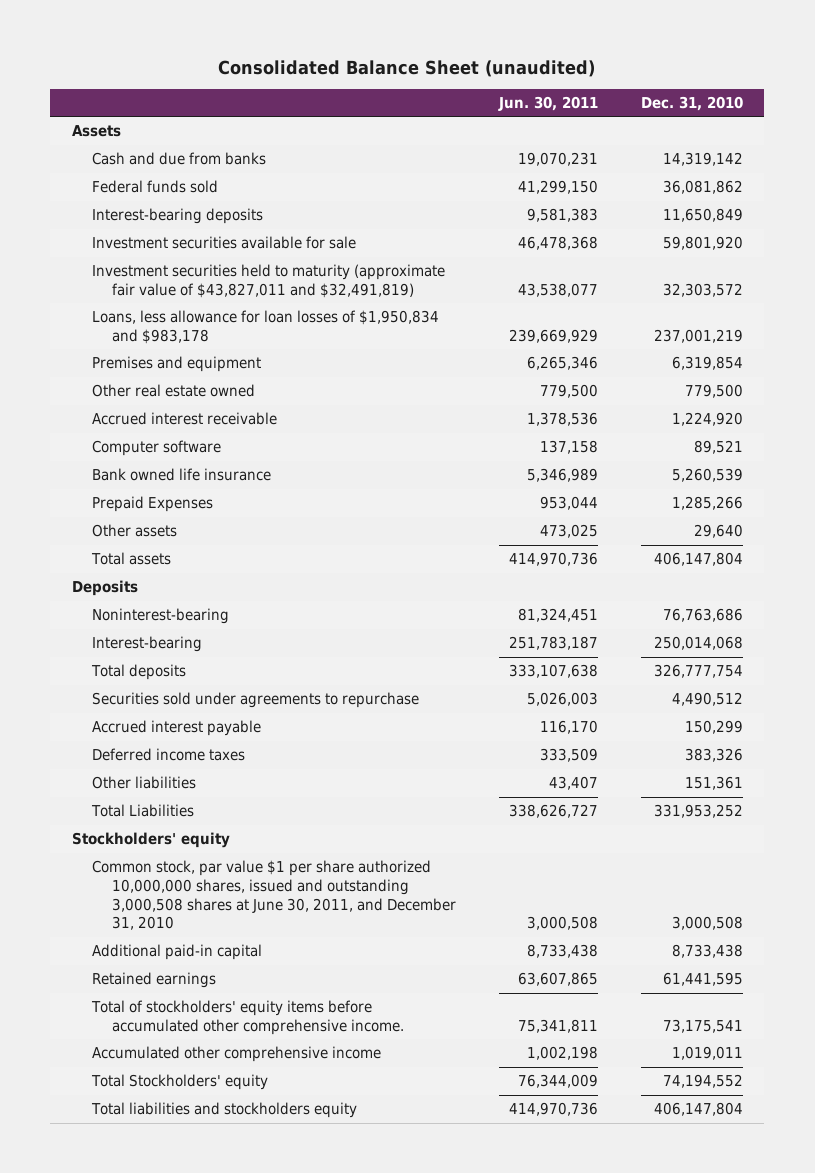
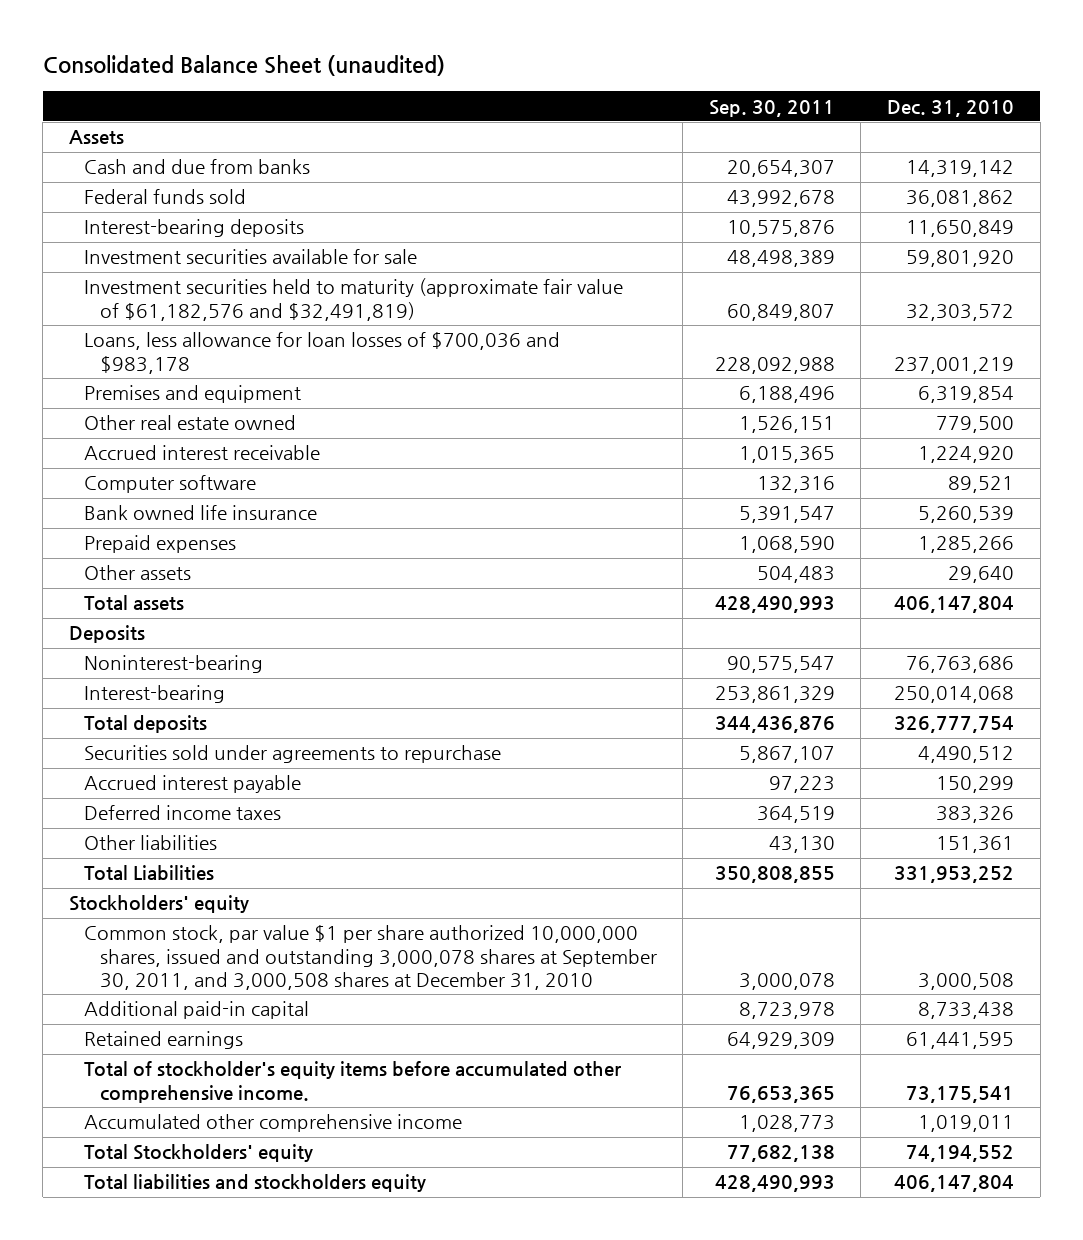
[497,95,598,111] Jun. 30, 2011 -> none
none -> [708,99,835,117] Sep. 30, 2011
[91,264,445,299] Investment securities held to maturity (approximate fair value of $43,827,011 and $32,491,819) -> [84,278,624,321] Investment securities held to maturity (approximate fair value of $61,182,576 and $32,491,819)
[91,310,439,345] Loans, less allowance for loan losses of $1,950,834 and $983,178 -> [84,332,561,374] Loans, less allowance for loan losses of $700,036 and $983,178
[91,496,213,513] Prepaid Expenses -> [84,535,237,554] Prepaid expenses
[91,860,456,931] Common stock, par value $1 per share authorized 10,000,000 shares, issued and outstanding 3,000,508 shares at June 30, 2011, and December 31, 2010 -> [84,925,657,991] Common stock, par value $1 per share authorized 10,000,000 shares, issued and outstanding 3,000,078 shares at September 30, 2011, and 3,000,508 shares at December 31, 2010
[90,1000,404,1036] Total of stockholders' equity items before accumulated other comprehensive income. -> [84,1061,622,1103] Total of stockholder's equity items before accumulated other comprehensive income.

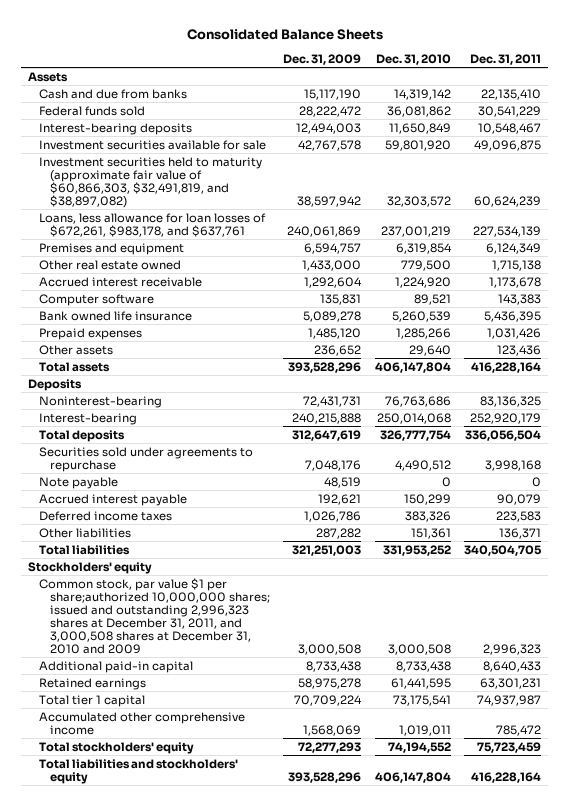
[42,55,445,77] Consolidated Balance Sheet (unaudited) -> [186,29,383,41] Consolidated Balance Sheets
[708,99,835,117] Sep. 30, 2011 -> none
none -> [283,54,362,66] Dec. 31, 2009
none -> [470,54,542,66] Dec. 31, 2011
[84,278,624,321] Investment securities held to maturity (approximate fair value of $61,182,576 and $32,491,819) -> [38,156,262,208] Investment securities held to maturity (approximate fair value of $60,866,303, $32,491,819, and $38,897,082)
[84,332,561,374] Loans, less allowance for loan losses of $700,036 and $983,178 -> [38,212,266,237] Loans, less allowance for loan losses of $672,261, $983,178, and $637,761
none -> [38,476,118,489] Note payable
[84,865,215,881] Total Liabilities -> [38,544,130,555] Total liabilities
[84,925,657,991] Common stock, par value $1 per share authorized 10,000,000 shares, issued and outstanding 3,000,078 shares at September 30, 2011, and 3,000,508 shares at December 31, 2010 -> [38,577,270,654] Common stock, par value $1 per share;authorized 10,000,000 shares; issued and outstanding 2,996,323 shares at December 31, 2011, and 3,000,508 shares at December 31, 2010 and 2009
[84,1061,622,1103] Total of stockholder's equity items before accumulated other comprehensive income. -> [38,694,145,707] Total tier 1 capital
[84,1144,314,1163] Total Stockholders' equity -> [38,741,194,754] Total stockholders' equity
[84,1174,427,1193] Total liabilities and stockholders equity -> [38,758,238,784] Total liabilities and stockholders' equity

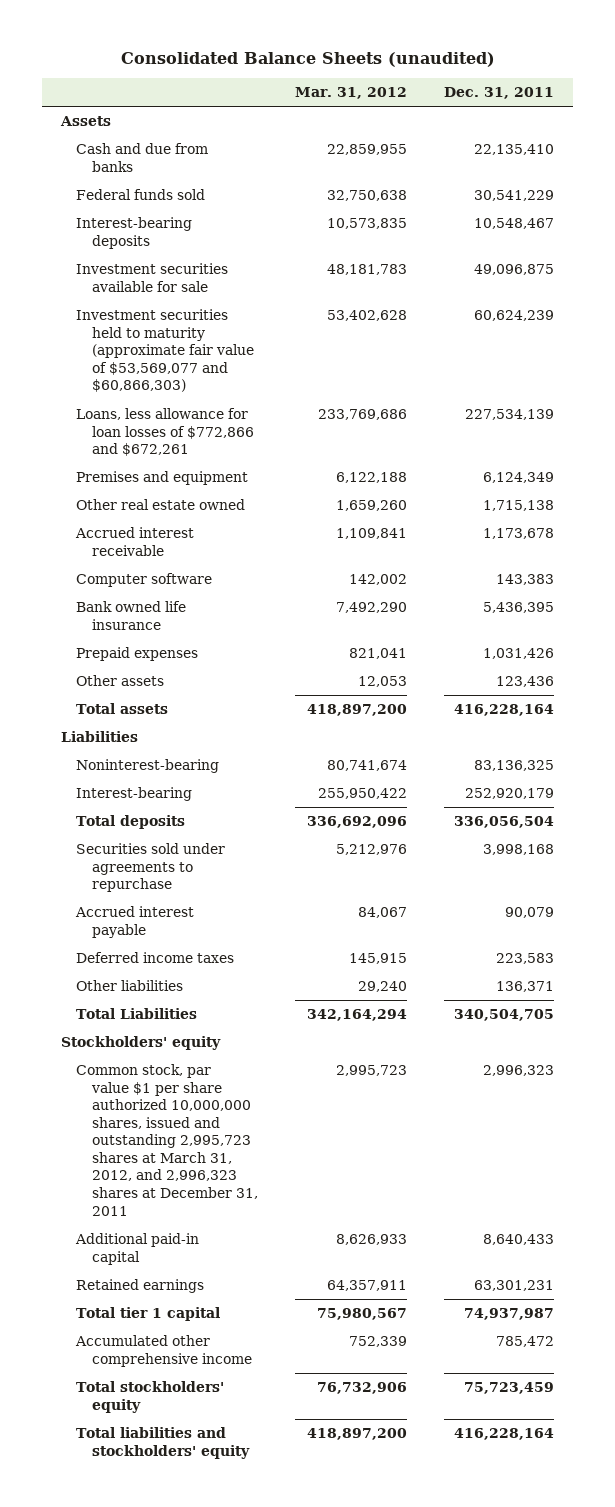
[186,29,383,41] Consolidated Balance Sheets -> [120,51,495,67] Consolidated Balance Sheets (unaudited)
[283,54,362,66] Dec. 31, 2009 -> none
[375,54,451,66] Dec. 31, 2010 -> none
none -> [295,86,408,99] Mar. 31, 2012
[38,156,262,208] Investment securities held to maturity (approximate fair value of $60,866,303, $32,491,819, and $38,897,082) -> [76,309,254,393] Investment securities held to maturity (approximate fair value of $53,569,077 and $60,866,303)
[38,212,266,237] Loans, less allowance for loan losses of $672,261, $983,178, and $637,761 -> [76,408,254,457] Loans, less allowance for loan losses of $772,866 and $672,261
[28,378,83,391] Deposits -> none
none -> [61,731,139,743] Liabilities
[38,476,118,489] Note payable -> none
[38,544,130,555] Total liabilities -> [76,1008,198,1020] Total Liabilities
[38,577,270,654] Common stock, par value $1 per share;authorized 10,000,000 shares; issued and outstanding 2,996,323 shares at December 31, 2011, and 3,000,508 shares at December 31, 2010 and 2009 -> [76,1064,258,1216] Common stock, par value $1 per share authorized 10,000,000 shares, issued and outstanding 2,995,723 shares at March 31, 2012, and 2,996,323 shares at December 31, 2011

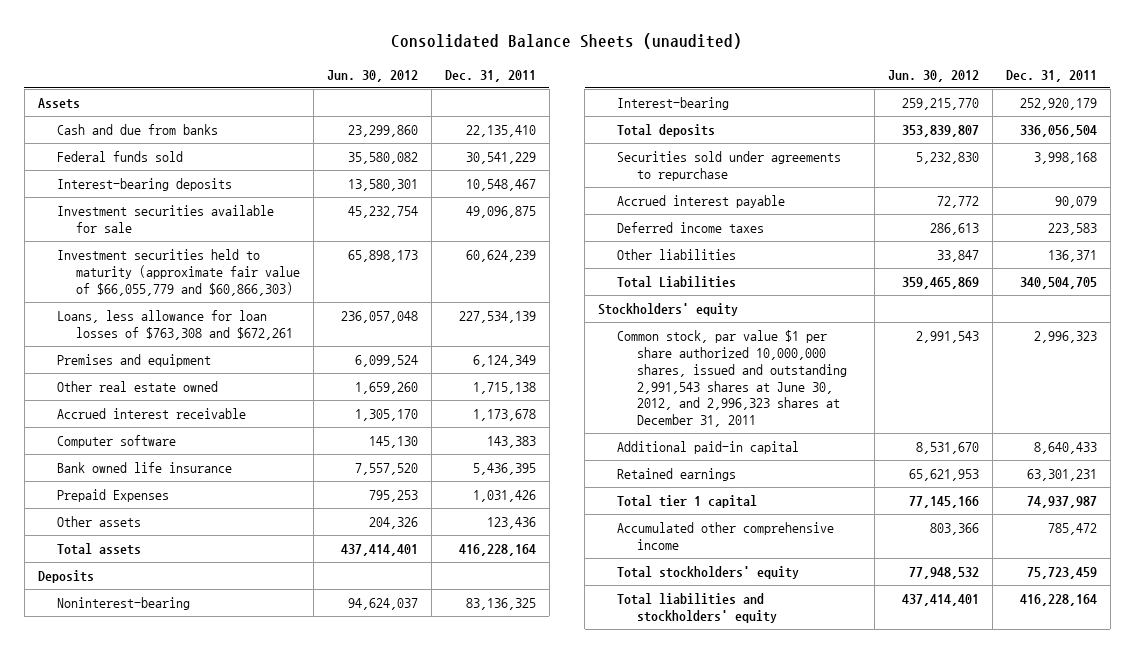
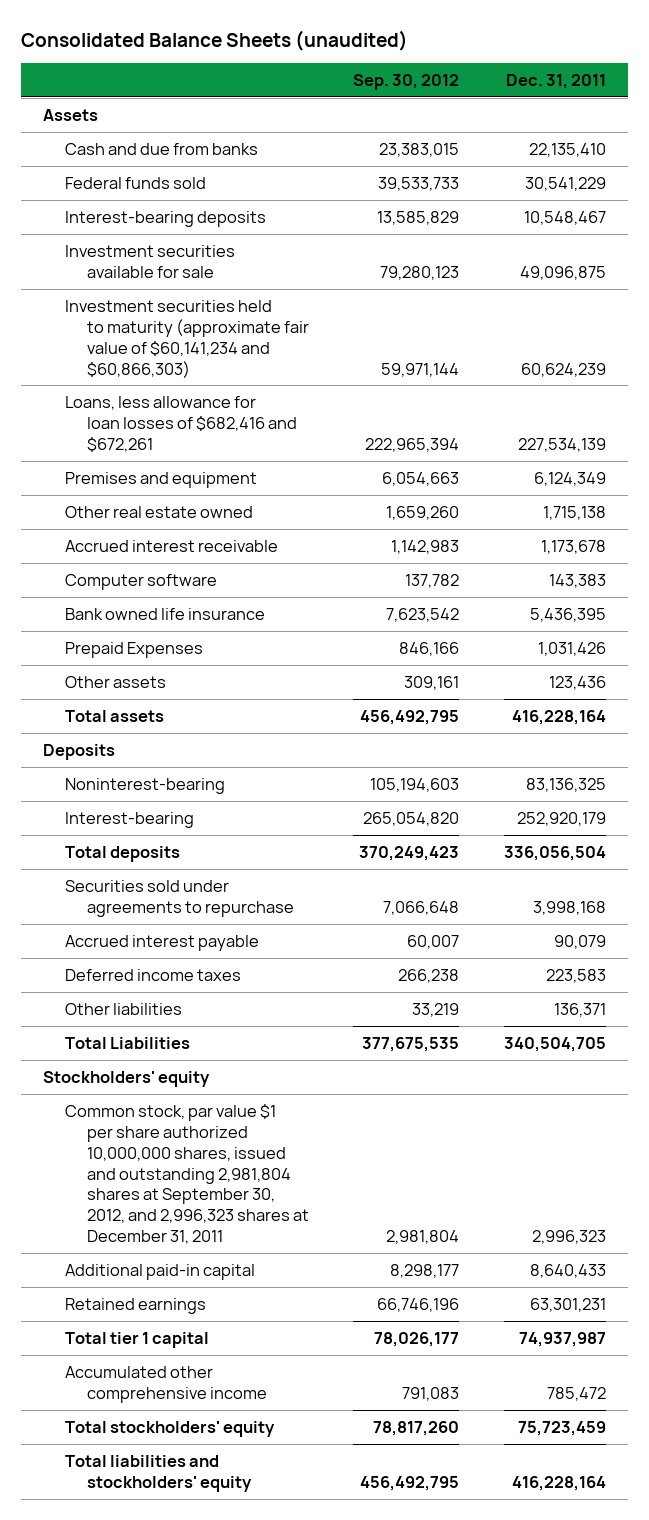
[326,69,418,82] Jun. 30, 2012 -> none
none -> [353,74,460,91] Sep. 30, 2012
[56,249,300,296] Investment securities held to maturity (approximate fair value of $66,055,779 and $60,866,303) -> [64,299,309,378] Investment securities held to maturity (approximate fair value of $60,141,234 and $60,866,303)
[56,310,293,340] Loans, less allowance for loan losses of $763,308 and $672,261 -> [64,395,297,452] Loans, less allowance for loan losses of $682,416 and $672,261
[617,330,847,428] Common stock, par value $1 per share authorized 10,000,000 shares, issued and outstanding 2,991,543 shares at June 30, 2012, and 2,996,323 shares at December 31, 2011 -> [64,1103,309,1245] Common stock, par value $1 per share authorized 10,000,000 shares, issued and outstanding 2,981,804 shares at September 30, 2012, and 2,996,323 shares at December 31, 2011

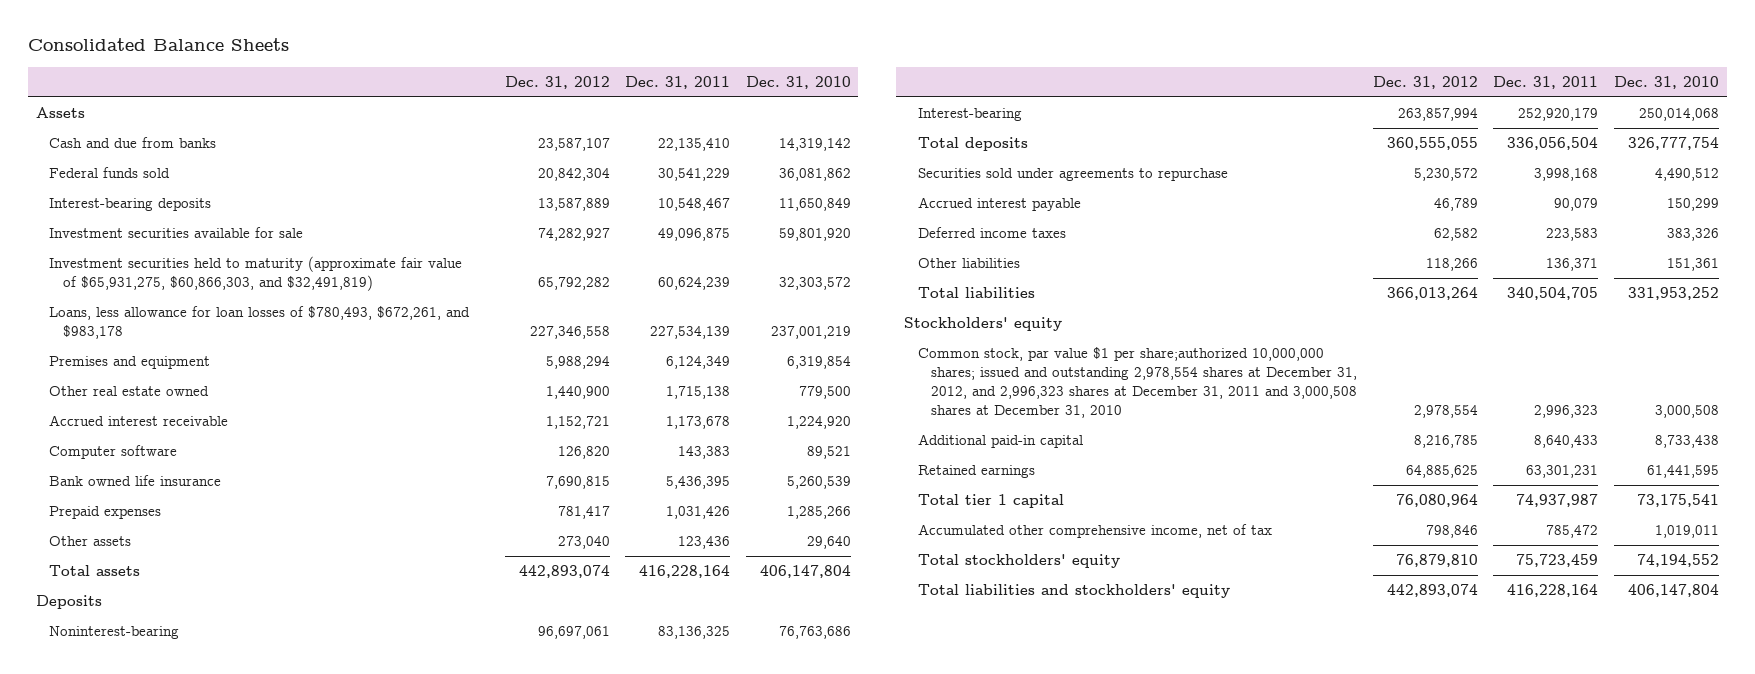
[20,29,408,51] Consolidated Balance Sheets (unaudited) -> [27,38,289,52] Consolidated Balance Sheets
[353,74,460,91] Sep. 30, 2012 -> none
none -> [504,75,610,89] Dec. 31, 2012
none -> [745,75,851,89] Dec. 31, 2010
[64,299,309,378] Investment securities held to maturity (approximate fair value of $60,141,234 and $60,866,303) -> [49,256,463,292] Investment securities held to maturity (approximate fair value of $65,931,275, $60,866,303, and $32,491,819)
[64,395,297,452] Loans, less allowance for loan losses of $682,416 and $672,261 -> [49,306,471,340] Loans, less allowance for loan losses of $780,493, $672,261, and $983,178
[64,641,203,658] Prepaid Expenses -> [49,506,162,520] Prepaid expenses
[64,1036,190,1049] Total Liabilities -> [917,287,1035,299] Total liabilities
[64,1103,309,1245] Common stock, par value $1 per share authorized 10,000,000 shares, issued and outstanding 2,981,804 shares at September 30, 2012, and 2,996,323 shares at December 31, 2011 -> [917,347,1358,419] Common stock, par value $1 per share;authorized 10,000,000 shares; issued and outstanding 2,978,554 shares at December 31, 2012, and 2,996,323 shares at December 31, 2011 and 3,000,508 shares at December 31, 2010
[64,1365,267,1403] Accumulated other comprehensive income -> [917,524,1272,539] Accumulated other comprehensive income, net of tax

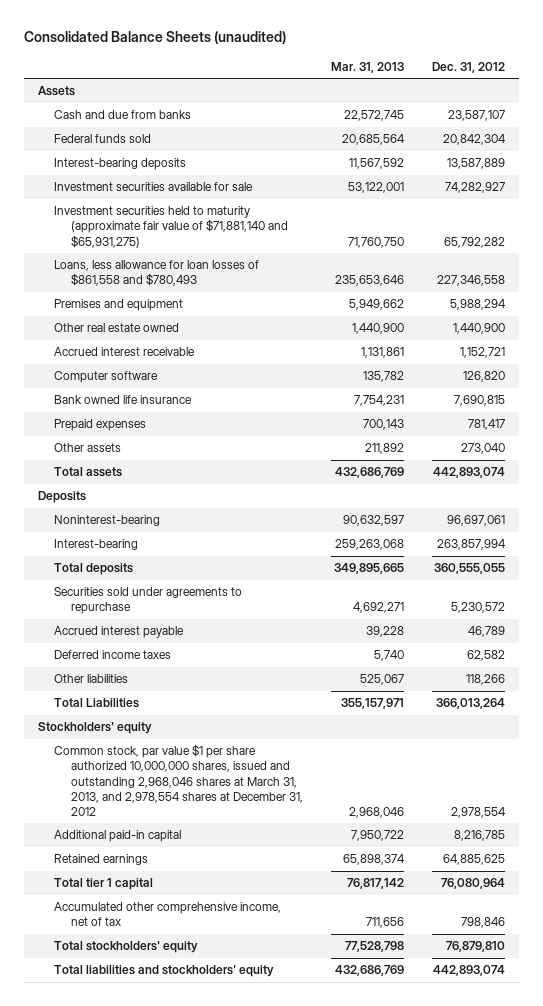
[27,38,289,52] Consolidated Balance Sheets -> [23,31,286,45] Consolidated Balance Sheets (unaudited)
[625,75,731,89] Dec. 31, 2011 -> none
[745,75,851,89] Dec. 31, 2010 -> none
none -> [330,61,404,73] Mar. 31, 2013
[49,256,463,292] Investment securities held to maturity (approximate fair value of $65,931,275, $60,866,303, and $32,491,819) -> [54,206,288,248] Investment securities held to maturity (approximate fair value of $71,881,140 and $65,931,275)
[49,306,471,340] Loans, less allowance for loan losses of $780,493, $672,261, and $983,178 -> [54,260,260,287] Loans, less allowance for loan losses of $861,558 and $780,493
[917,287,1035,299] Total liabilities -> [54,698,140,709] Total Liabilities
[917,347,1358,419] Common stock, par value $1 per share;authorized 10,000,000 shares; issued and outstanding 2,978,554 shares at December 31, 2012, and 2,996,323 shares at December 31, 2011 and 3,000,508 shares at December 31, 2010 -> [54,744,303,817] Common stock, par value $1 per share authorized 10,000,000 shares, issued and outstanding 2,968,046 shares at March 31, 2013, and 2,978,554 shares at December 31, 2012

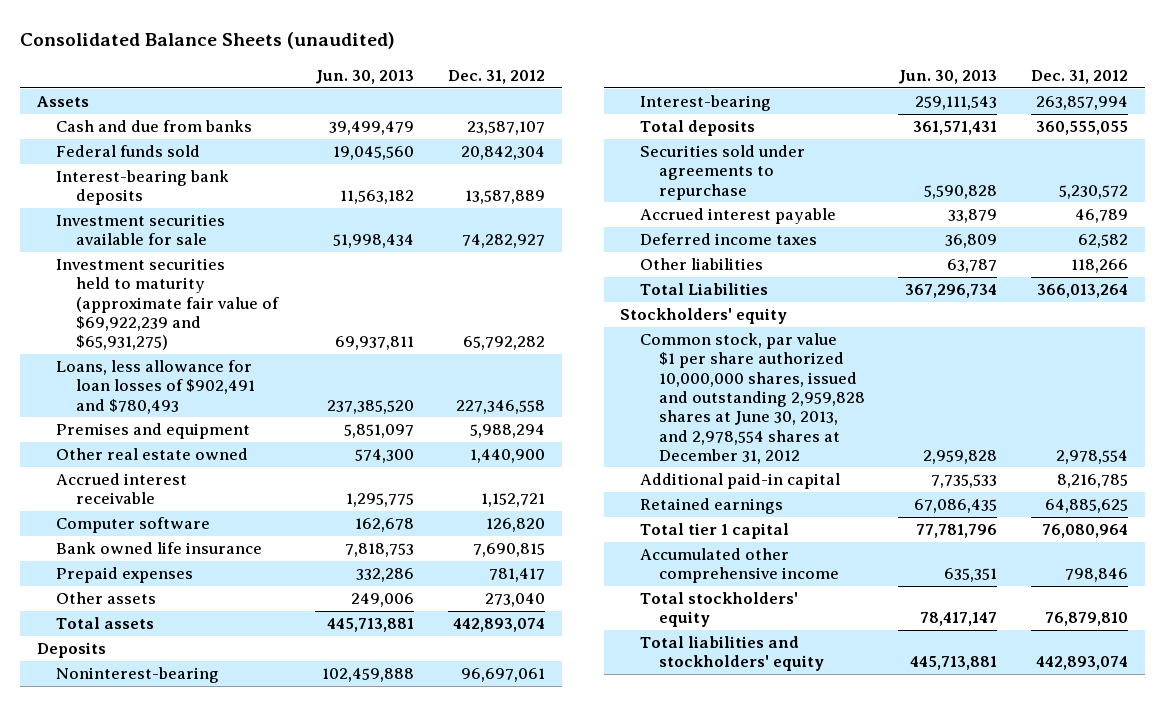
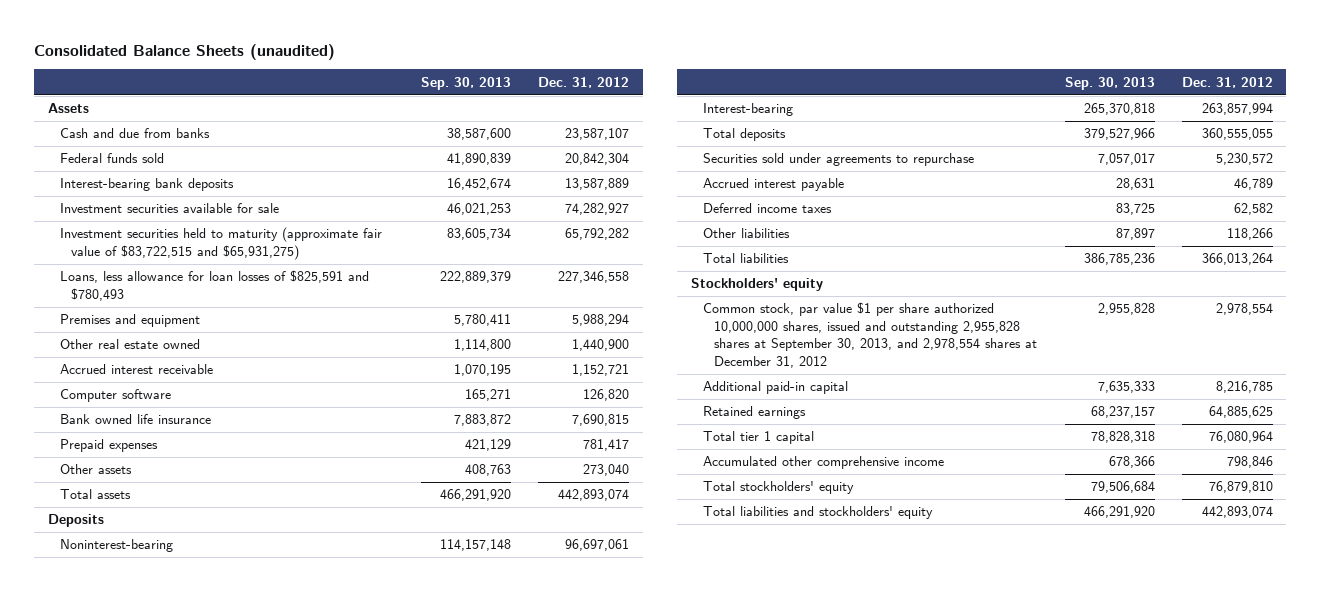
[315,70,415,85] Jun. 30, 2013 -> none
none -> [421,76,512,90] Sep. 30, 2013
[56,258,279,351] Investment securities held to maturity (approximate fair value of $69,922,239 and $65,931,275) -> [59,227,382,260] Investment securities held to maturity (approximate fair value of $83,722,515 and $65,931,275)
[56,360,255,414] Loans, less allowance for loan losses of $902,491 and $780,493 -> [59,270,369,301] Loans, less allowance for loan losses of $825,591 and $780,493
[639,283,768,296] Total Liabilities -> [702,253,789,264] Total liabilities
[639,333,865,464] Common stock, par value $1 per share authorized 10,000,000 shares, issued and outstanding 2,959,828 shares at June 30, 2013, and 2,978,554 shares at December 31, 2012 -> [702,302,1038,368] Common stock, par value $1 per share authorized 10,000,000 shares, issued and outstanding 2,955,828 shares at September 30, 2013, and 2,978,554 shares at December 31, 2012

